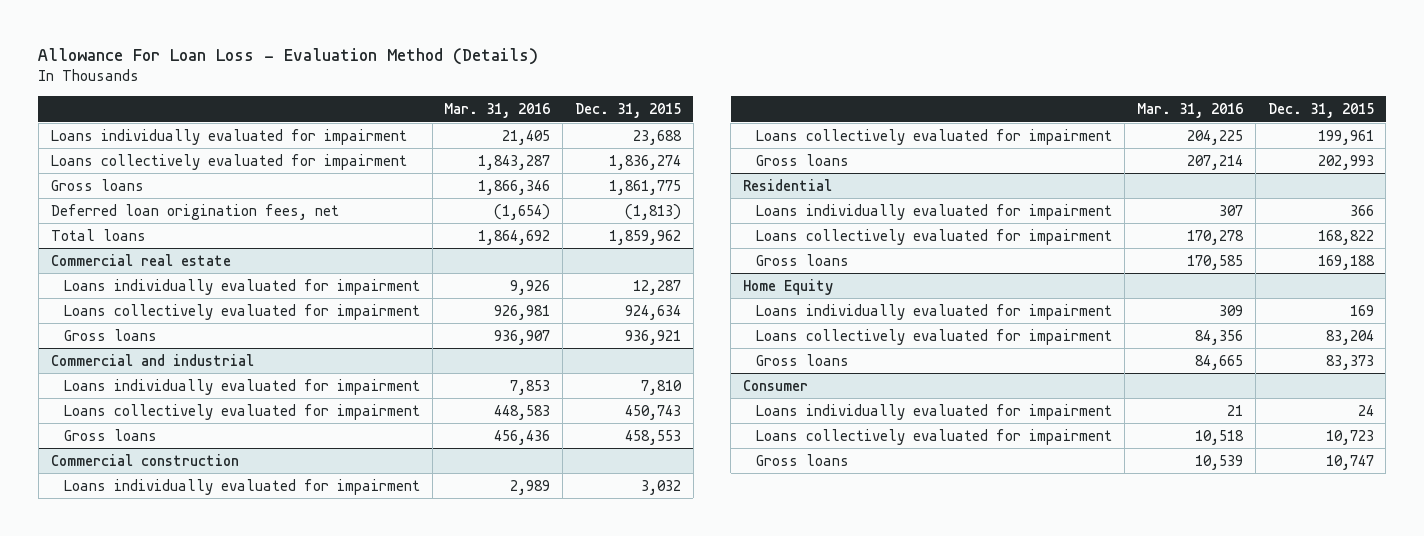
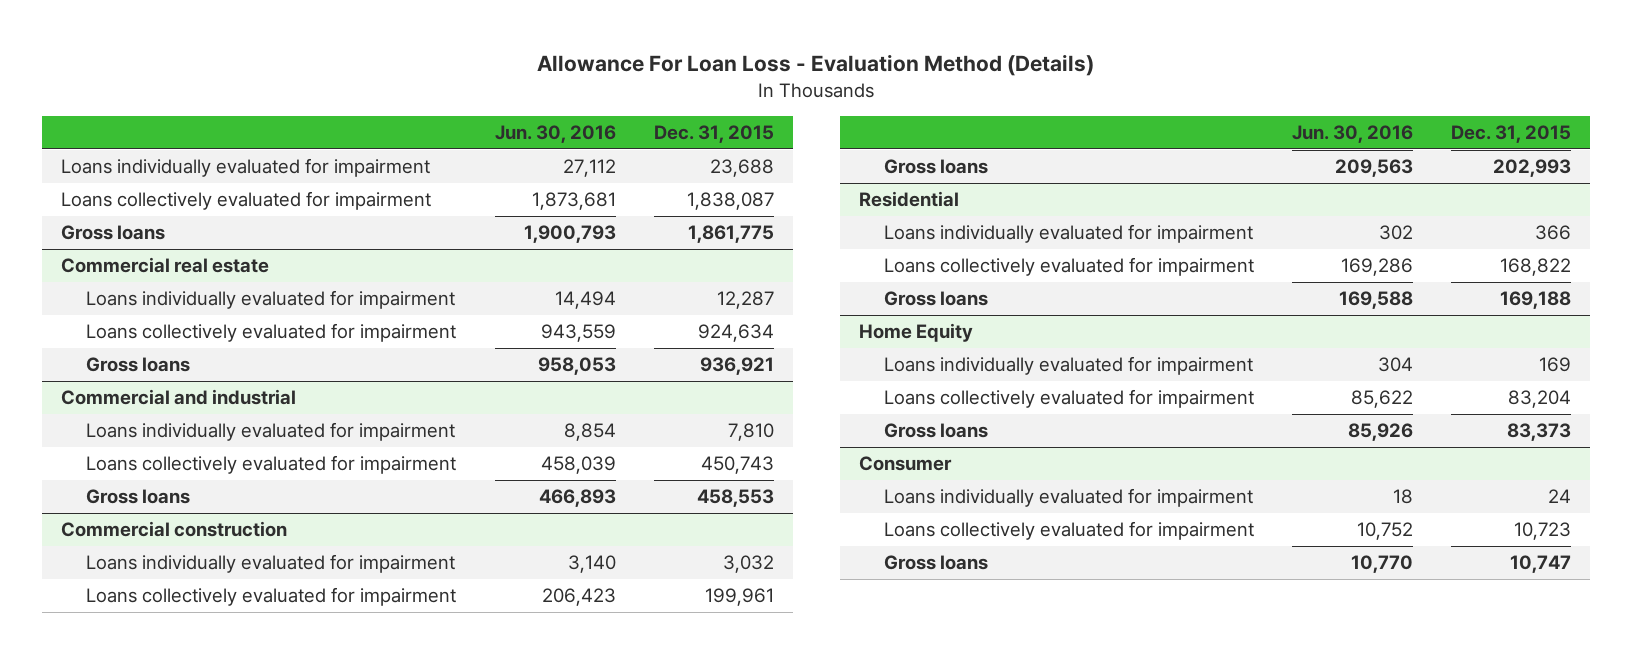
[444,103,551,119] Mar. 31, 2016 -> none
none -> [494,124,616,143] Jun. 30, 2016
[609,154,682,170] 1,836,274 -> [686,192,774,211] 1,838,087
[50,203,339,220] Deferred loan origination fees, net -> none
[50,228,146,241] Total loans -> none

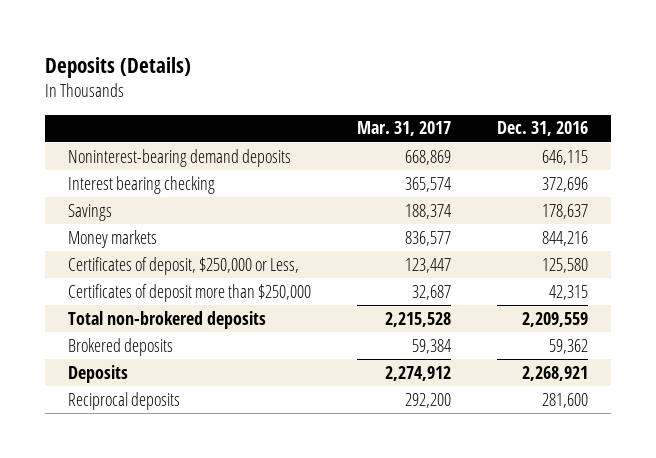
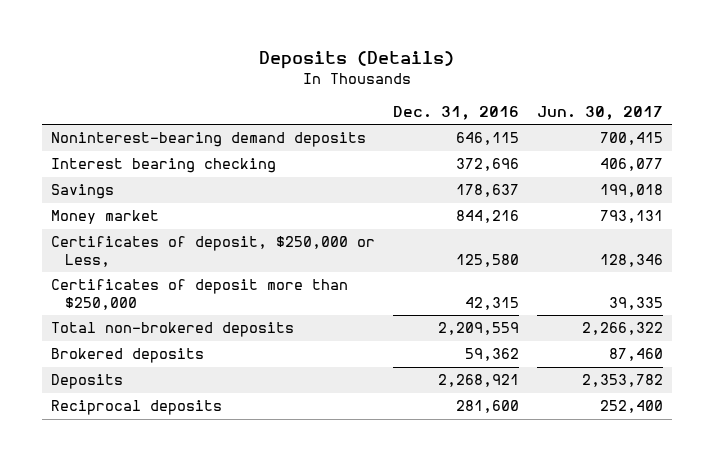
[357,121,452,137] Mar. 31, 2017 -> none
none -> [537,105,664,120] Jun. 30, 2017
[68,229,158,248] Money markets -> [51,210,160,225] Money market

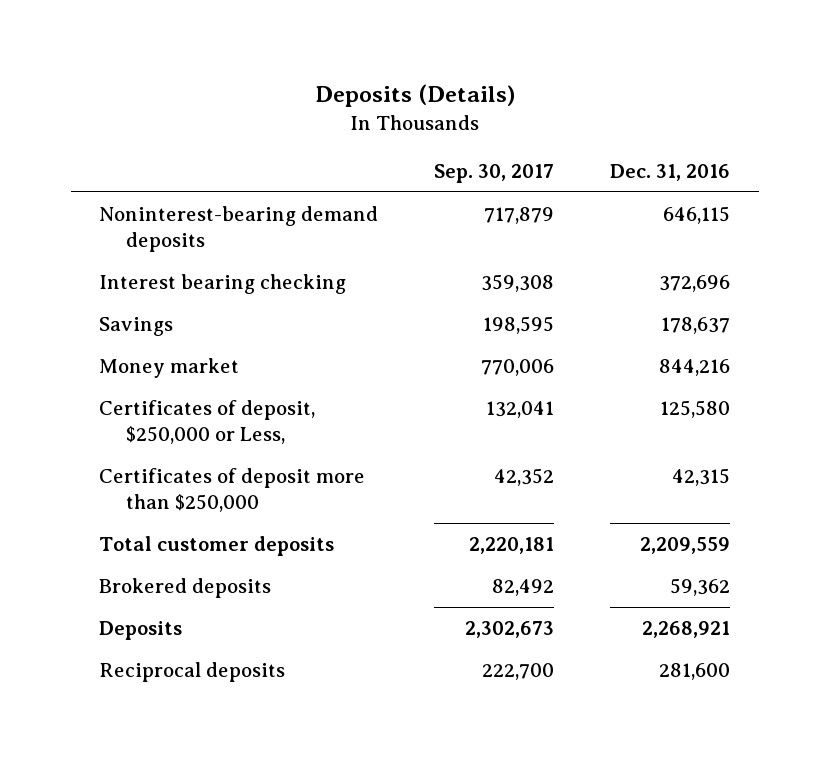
[537,105,664,120] Jun. 30, 2017 -> none
none -> [434,163,555,183] Sep. 30, 2017
[51,322,295,338] Total non-brokered deposits -> [98,535,334,556] Total customer deposits

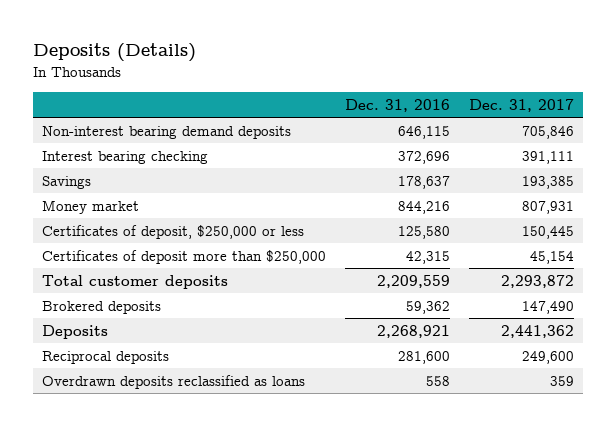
[434,163,555,183] Sep. 30, 2017 -> none
none -> [468,98,574,112] Dec. 31, 2017
[98,205,378,252] Noninterest-bearing demand deposits -> [42,125,292,139] Non-interest bearing demand deposits
[98,399,315,444] Certificates of deposit, $250,000 or Less, -> [42,224,305,239] Certificates of deposit, $250,000 or less
none -> [42,374,306,389] Overdrawn deposits reclassified as loans

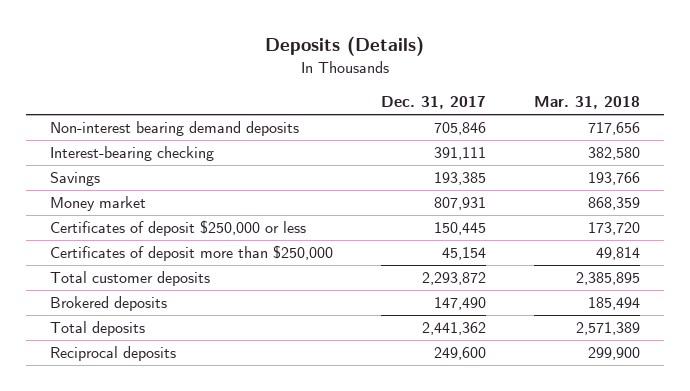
[344,98,450,112] Dec. 31, 2016 -> none
none -> [534,95,641,109] Mar. 31, 2018
[42,150,209,164] Interest bearing checking -> [50,146,215,162] Interest-bearing checking
[42,224,305,239] Certificates of deposit, $250,000 or less -> [50,220,307,237] Certificates of deposit $250,000 or less
[42,324,109,339] Deposits -> [50,321,146,337] Total deposits
[42,374,306,389] Overdrawn deposits reclassified as loans -> none

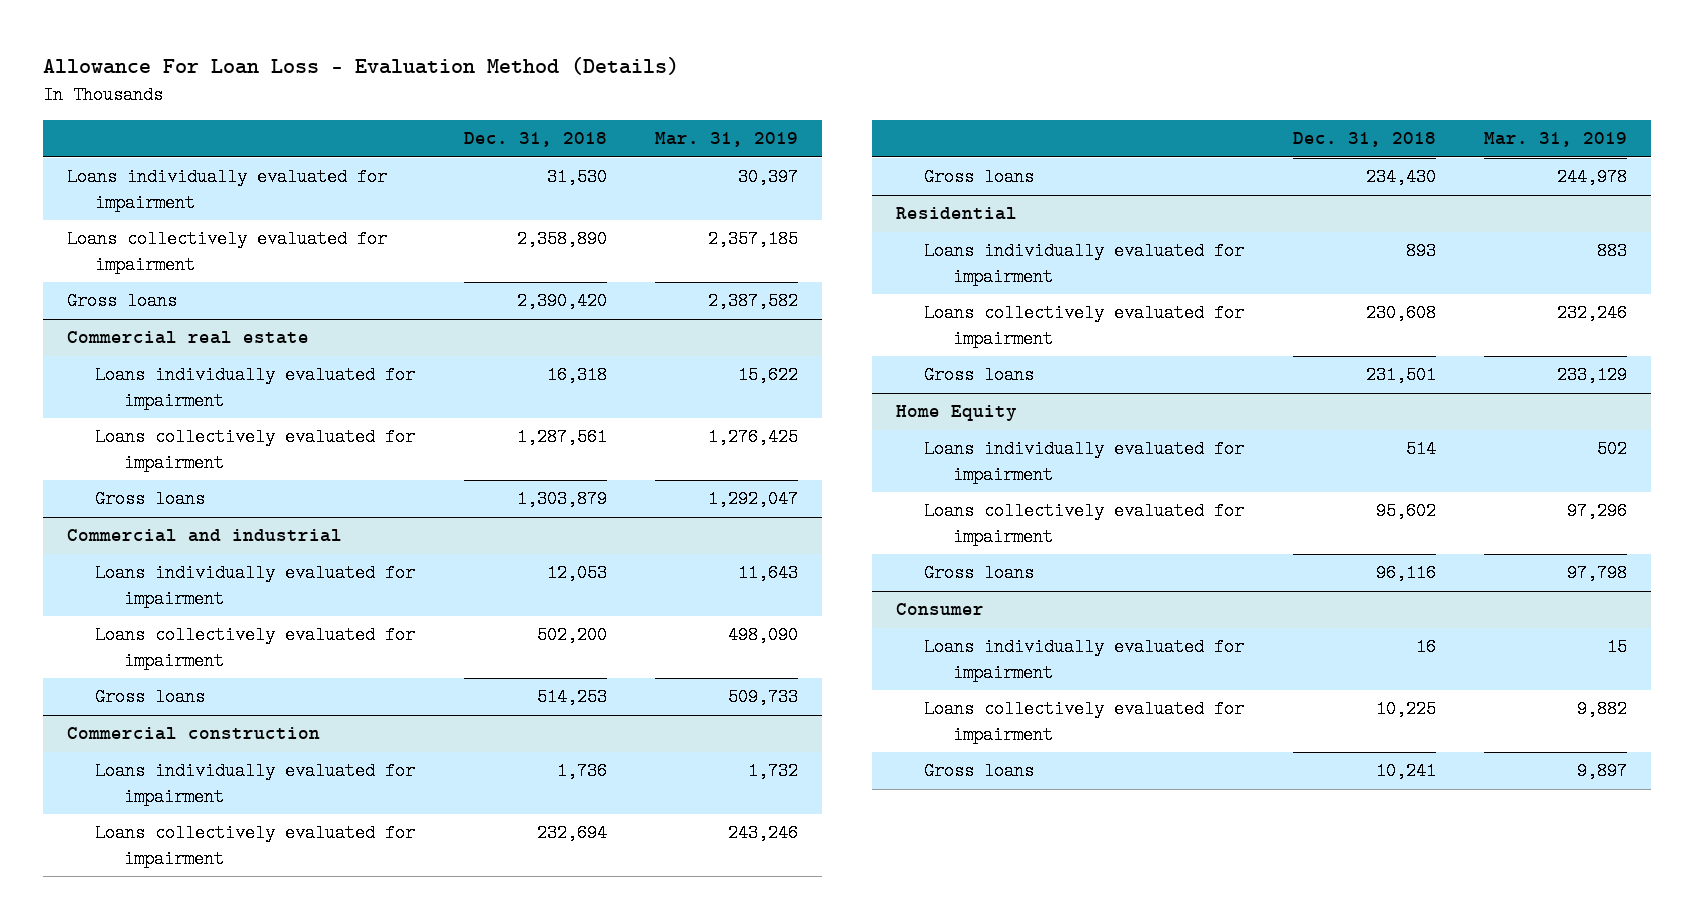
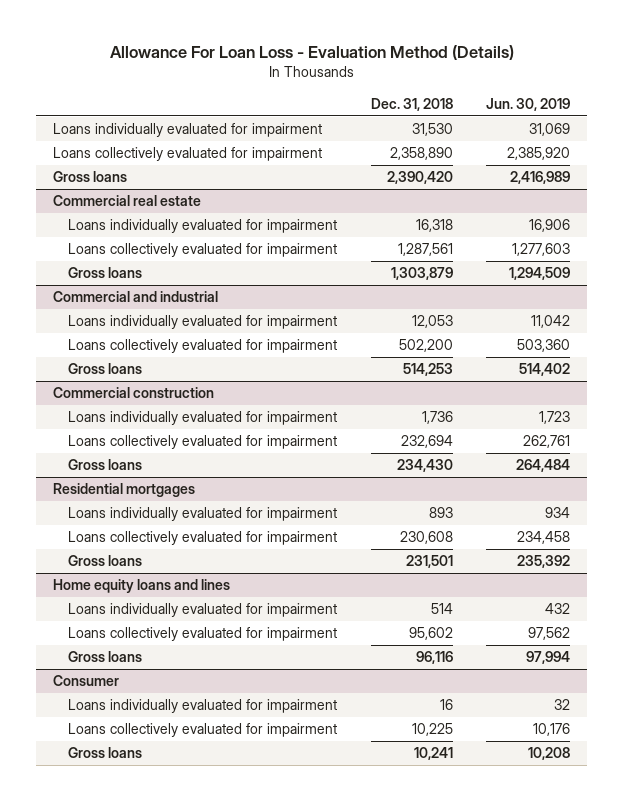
[655,132,799,148] Mar. 31, 2019 -> none
none -> [486,97,571,111] Jun. 30, 2019
[895,207,1017,221] Residential -> [52,483,195,498] Residential mortgages
[895,405,1017,422] Home Equity -> [52,579,230,594] Home equity loans and lines

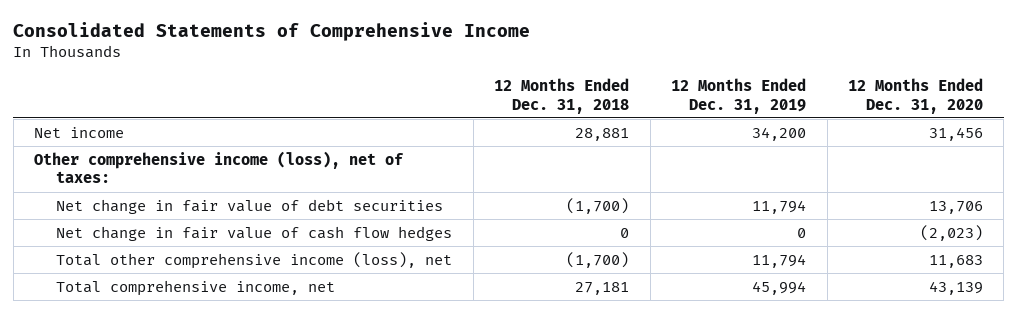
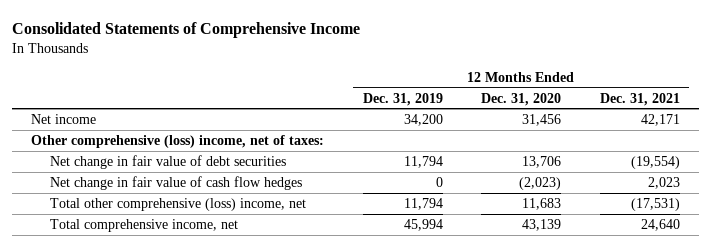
[494,78,630,114] 12 Months Ended Dec. 31, 2018 -> none
none -> [599,92,680,106] Dec. 31, 2021
[34,150,405,184] Other comprehensive income (loss), net of taxes: -> [31,134,325,148] Other comprehensive (loss) income, net of taxes:
[56,251,453,269] Total other comprehensive income (loss), net -> [50,197,307,211] Total other comprehensive (loss) income, net

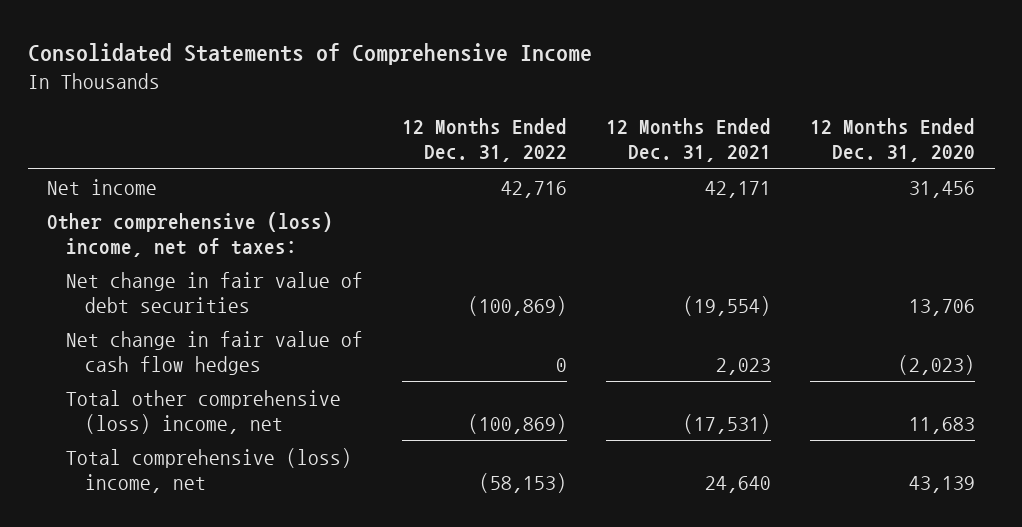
[362,92,443,106] Dec. 31, 2019 -> none
none -> [402,117,568,163] 12 Months Ended Dec. 31, 2022
[50,218,239,232] Total comprehensive income, net -> [66,447,353,493] Total comprehensive (loss) income, net

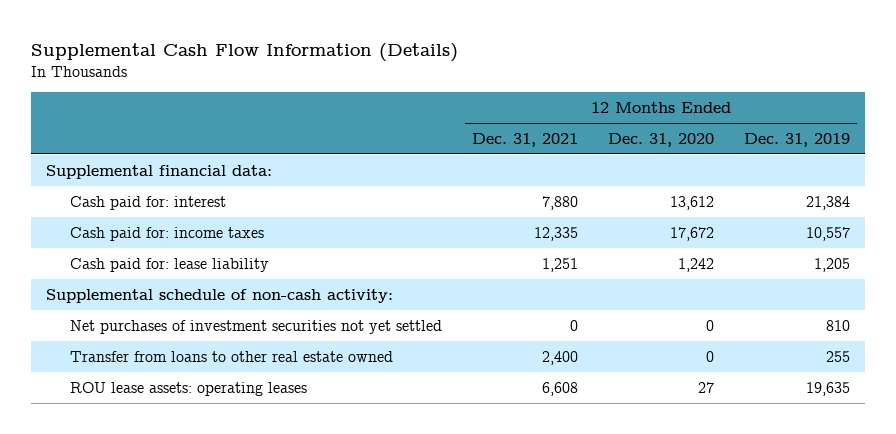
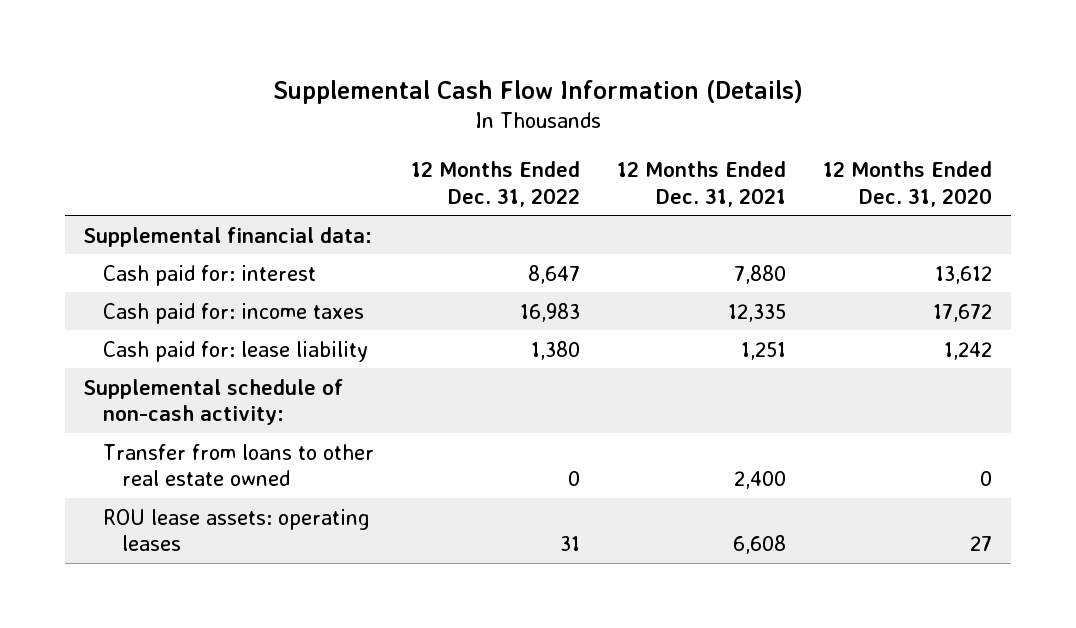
[743,132,850,147] Dec. 31, 2019 -> none
none -> [410,160,580,207] 12 Months Ended Dec. 31, 2022
[70,319,443,334] Net purchases of investment securities not yet settled -> none

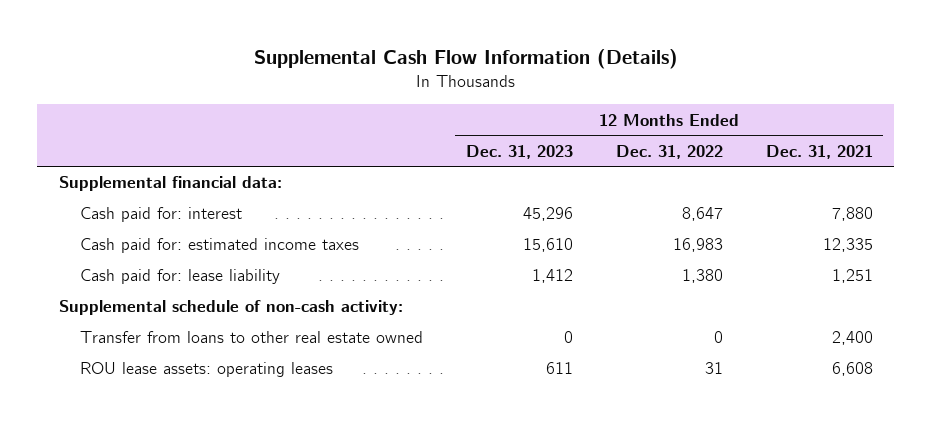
[823,160,993,207] 12 Months Ended Dec. 31, 2020 -> none
none -> [465,144,573,159] Dec. 31, 2023
[102,302,364,324] Cash paid for: income taxes -> [79,238,359,254] Cash paid for: estimated income taxes

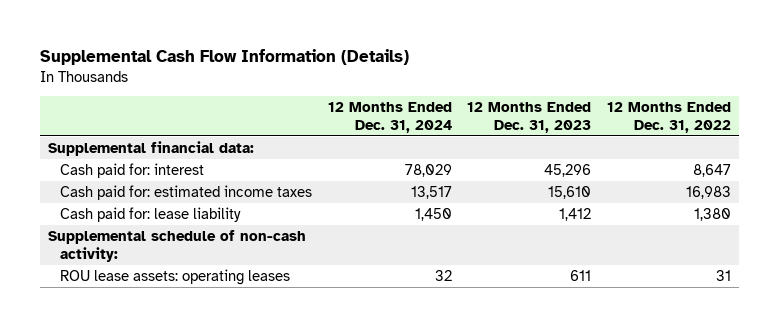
[765,144,873,159] Dec. 31, 2021 -> none
none -> [327,102,452,133] 12 Months Ended Dec. 31, 2024
[79,331,423,344] Transfer from loans to other real estate owned -> none

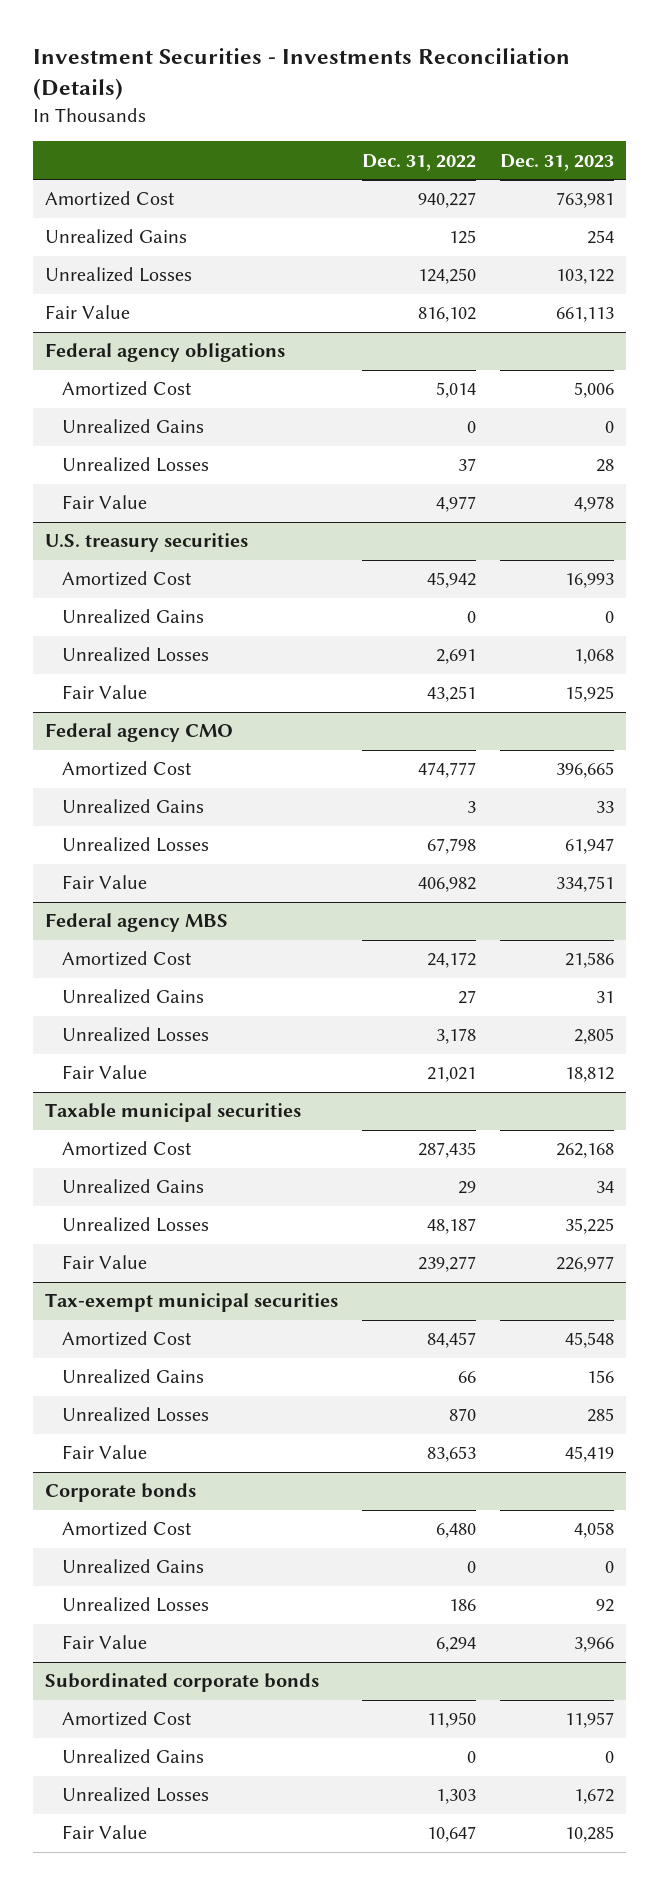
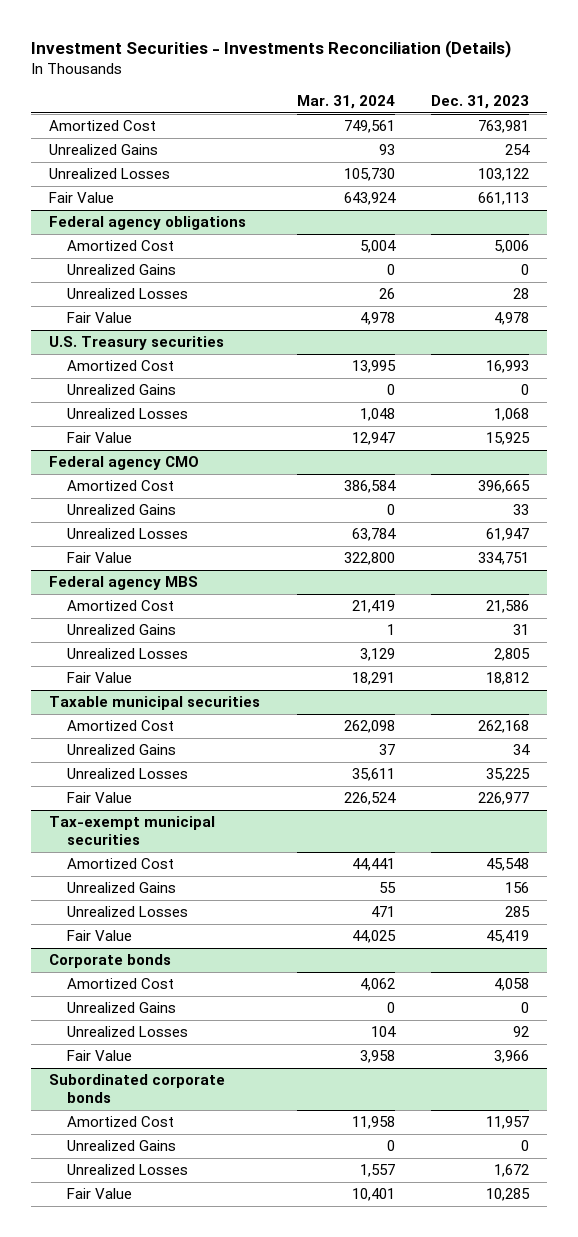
[362,153,477,171] Dec. 31, 2022 -> none
none -> [296,94,395,109] Mar. 31, 2024
[45,533,249,553] U.S. treasury securities -> [49,336,225,351] U.S. Treasury securities

